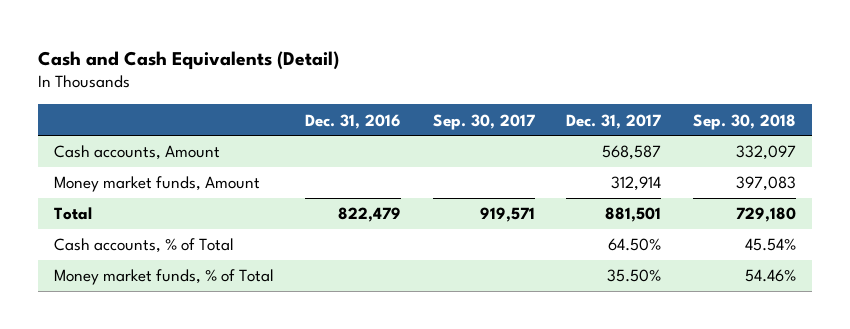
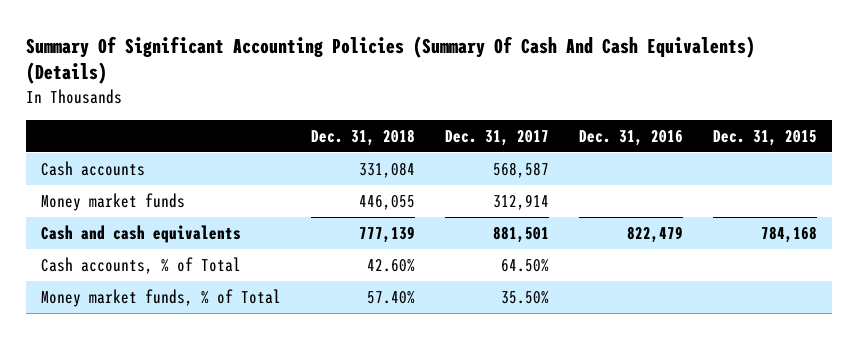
[38,50,340,70] Cash and Cash Equivalents (Detail) -> [25,35,755,85] Summary Of Significant Accounting Policies (Summary Of Cash And Cash Equivalents) (Details)
[432,113,535,130] Sep. 30, 2017 -> none
[692,113,796,130] Sep. 30, 2018 -> none
none -> [310,128,415,146] Dec. 31, 2018
none -> [712,129,817,146] Dec. 31, 2015
[54,145,221,161] Cash accounts, Amount -> [40,161,145,177] Cash accounts
[54,176,261,193] Money market funds, Amount -> [40,193,185,212] Money market funds
[54,207,93,221] Total -> [40,225,241,244] Cash and cash equivalents

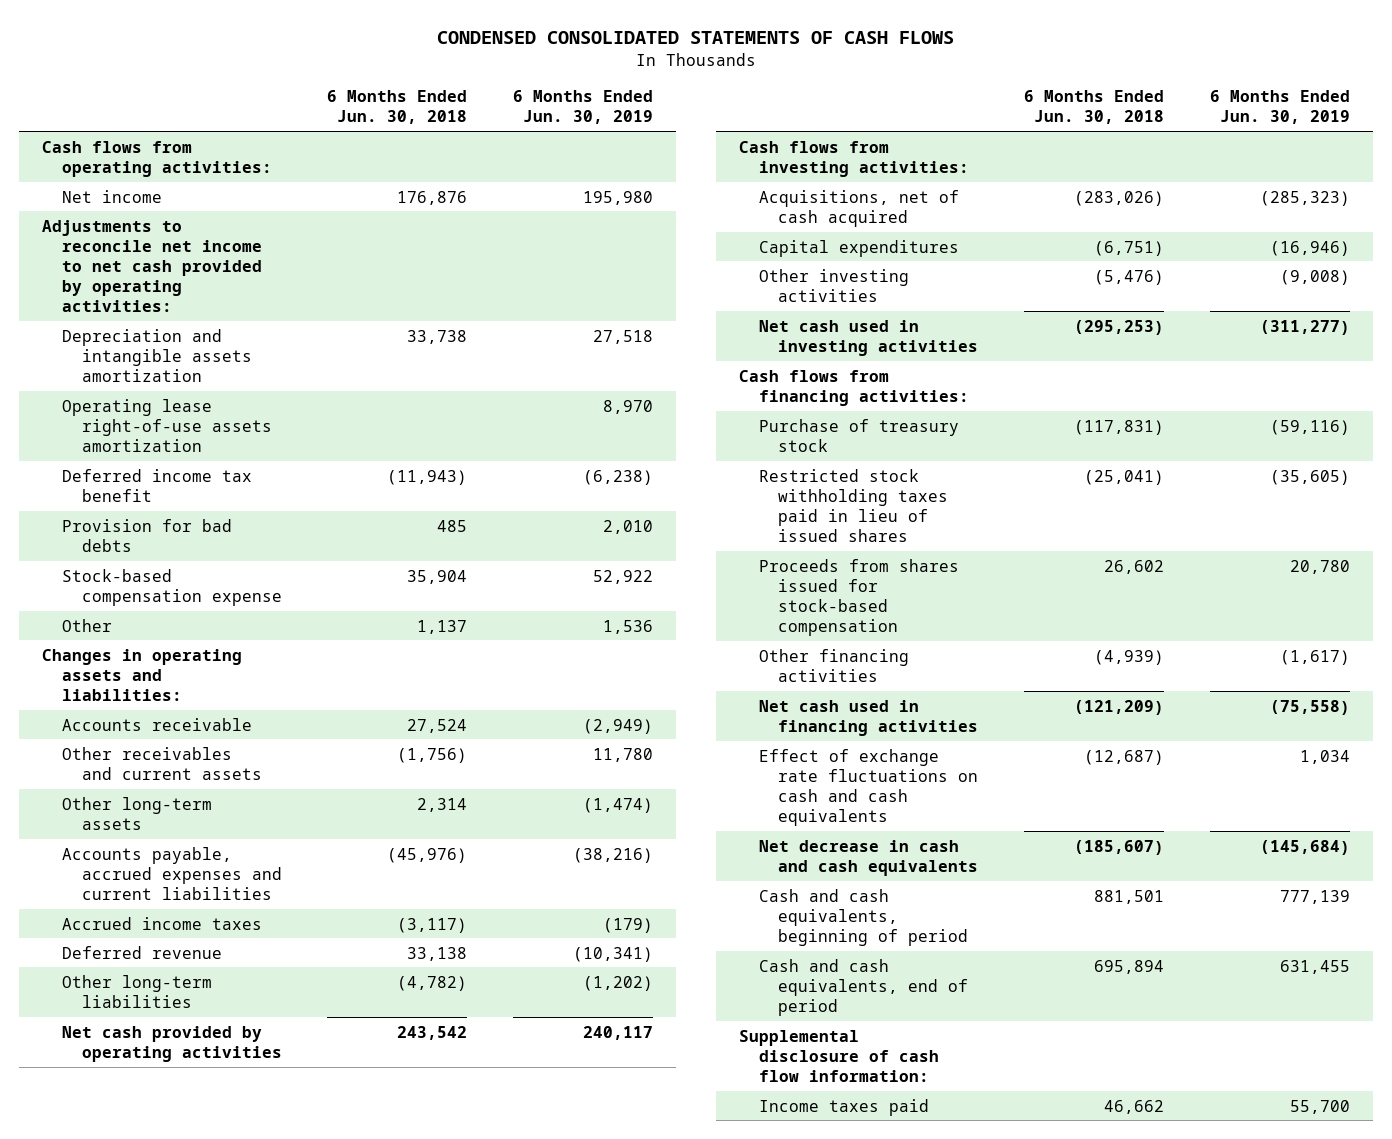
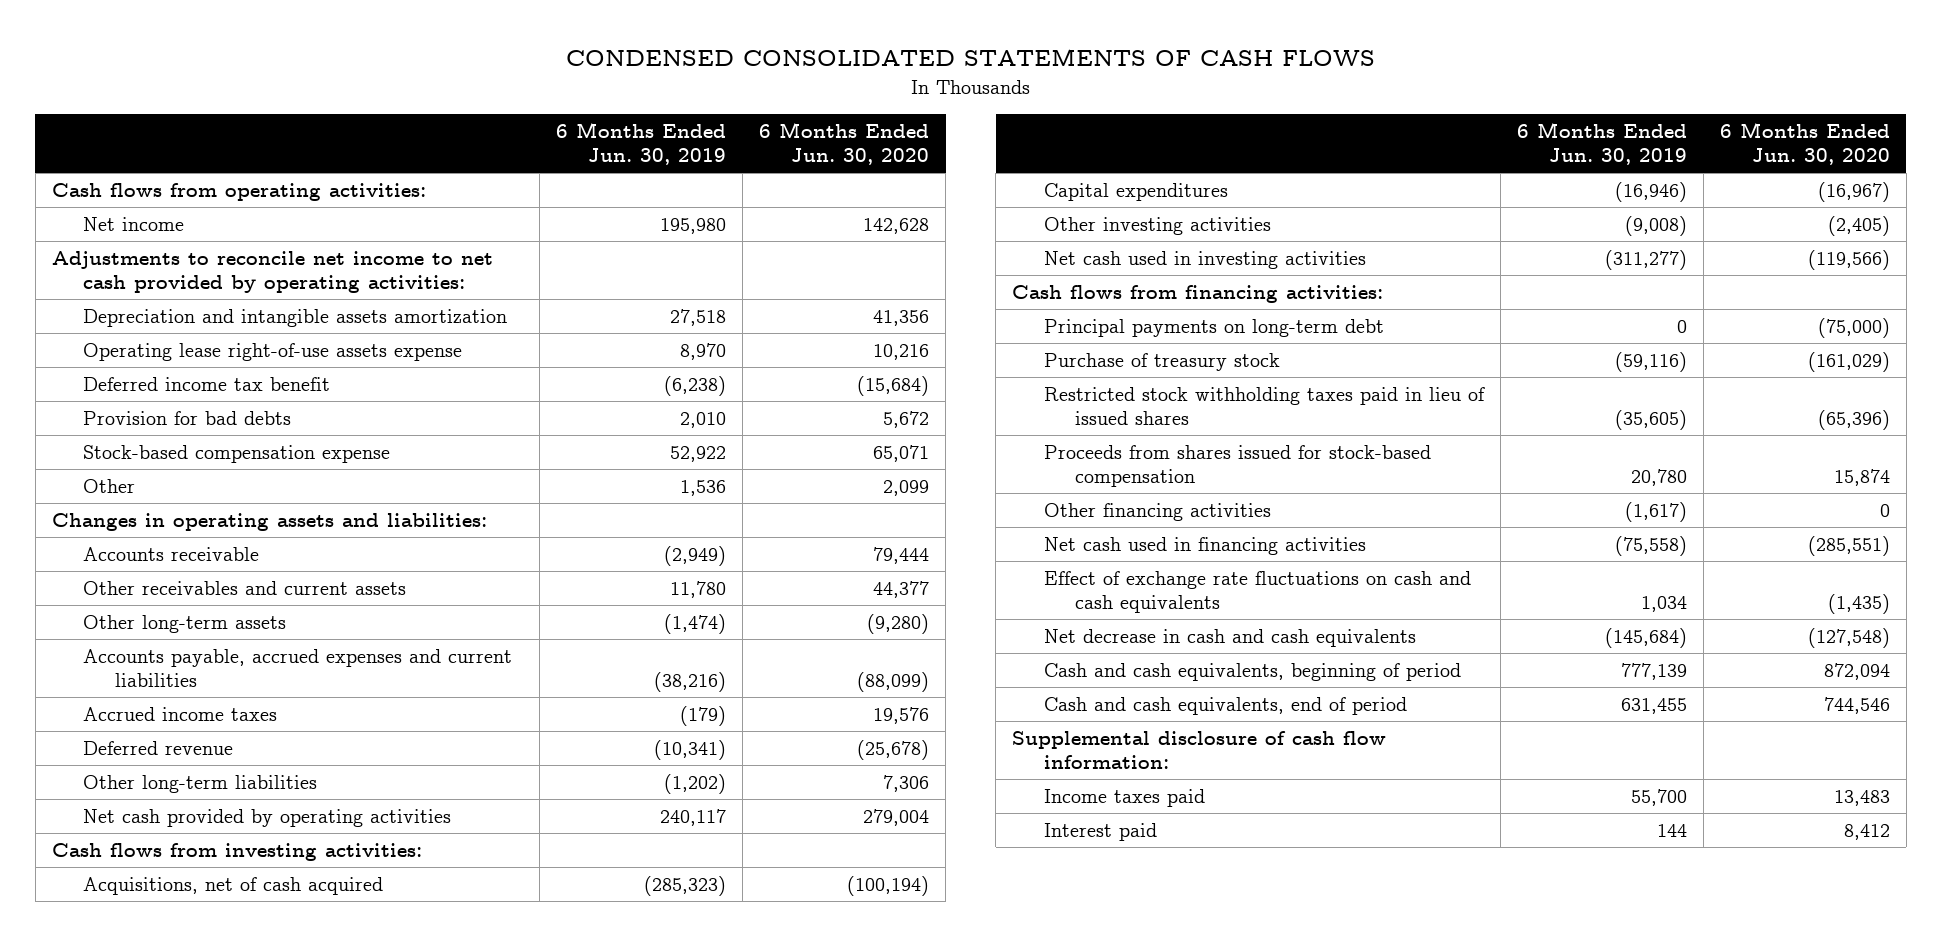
[327,90,468,125] 6 Months Ended Jun. 30, 2018 -> none
none -> [759,121,930,165] 6 Months Ended Jun. 30, 2020
[61,398,272,452] Operating lease right-of-use assets amortization -> [83,343,463,362] Operating lease right-of-use assets expense
none -> [1043,319,1384,338] Principal payments on long-term debt
none -> [1043,823,1157,842] Interest paid

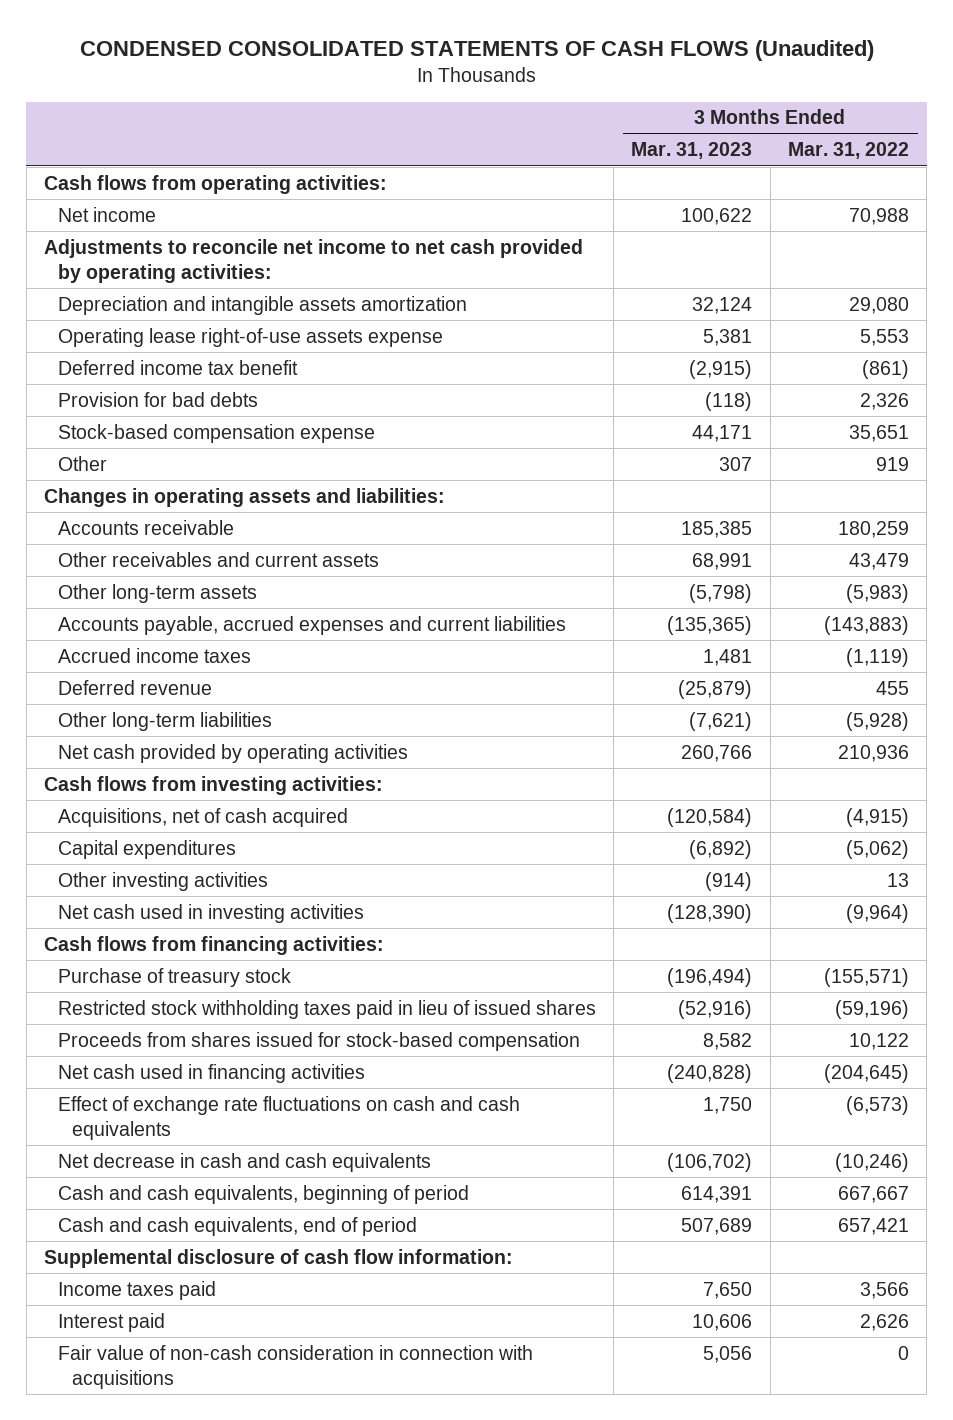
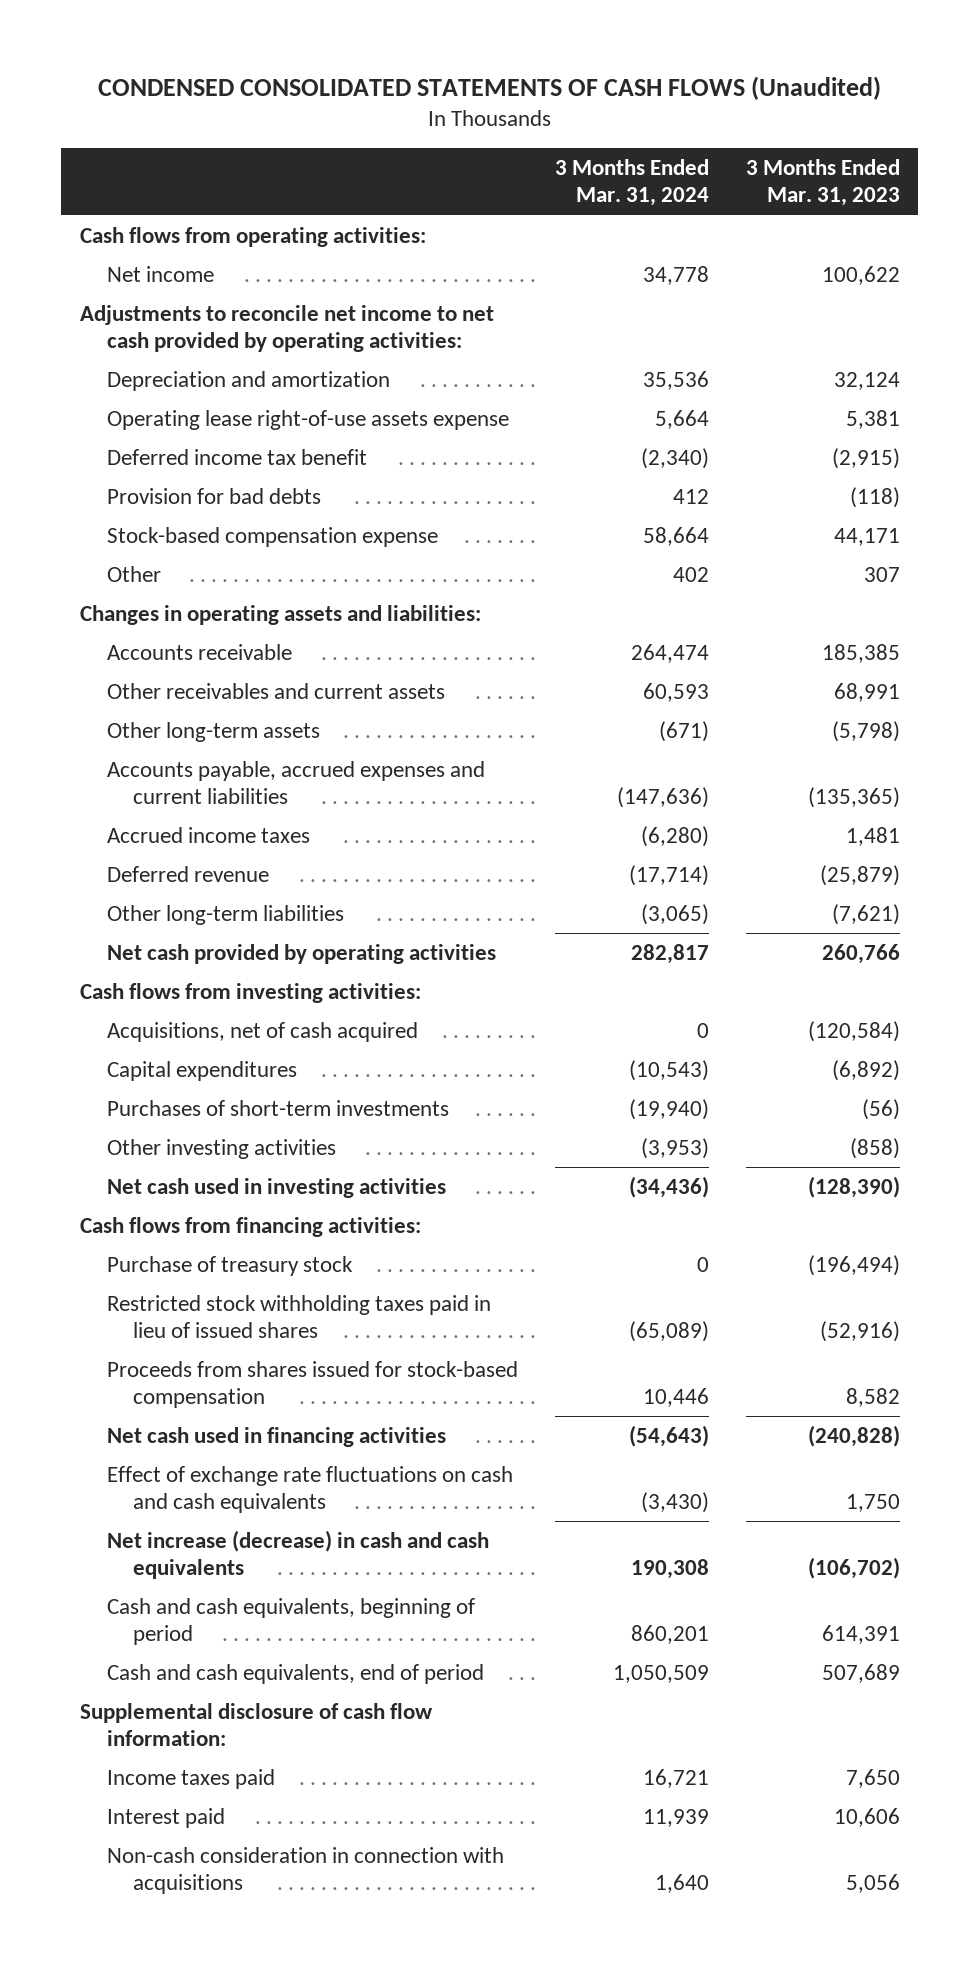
[787,142,909,160] Mar. 31, 2022 -> none
none -> [554,159,709,207] 3 Months Ended Mar. 31, 2024
[57,295,467,315] Depreciation and intangible assets amortization -> [106,370,390,391] Depreciation and amortization
none -> [106,1099,449,1116] Purchases of short-term investments
[705,871,753,891] (914) -> [849,1137,900,1159] (858)
[57,1152,431,1172] Net decrease in cash and cash equivalents -> [106,1529,489,1580] Net increase (decrease) in cash and cash equivalents
[57,1344,533,1389] Fair value of non-cash consideration in connection with acquisitions -> [106,1846,504,1895] Non-cash consideration in connection with acquisitions

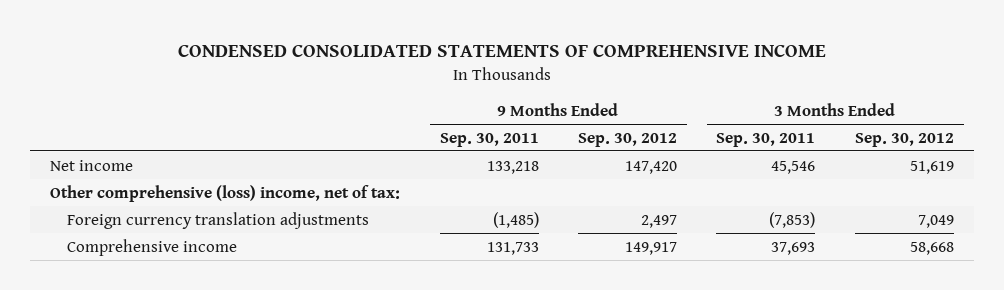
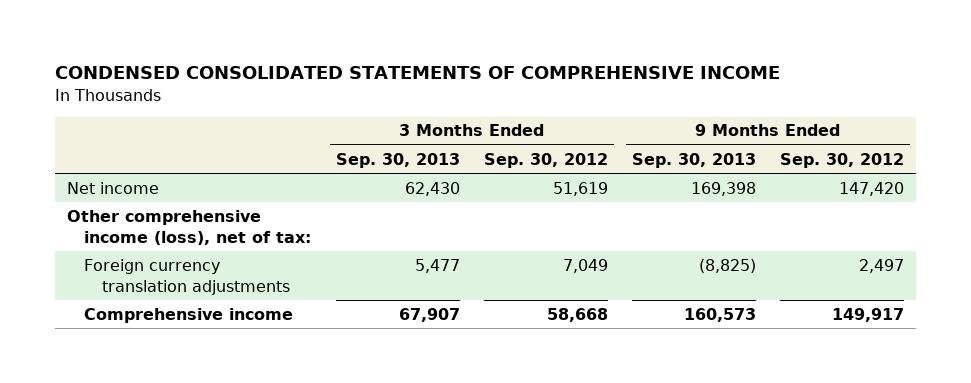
[439,132,539,147] Sep. 30, 2011 -> none
[716,132,816,147] Sep. 30, 2011 -> none
none -> [335,152,460,168] Sep. 30, 2013
none -> [631,152,756,168] Sep. 30, 2013
[50,184,401,202] Other comprehensive (loss) income, net of tax: -> [66,209,312,245] Other comprehensive income (loss), net of tax:

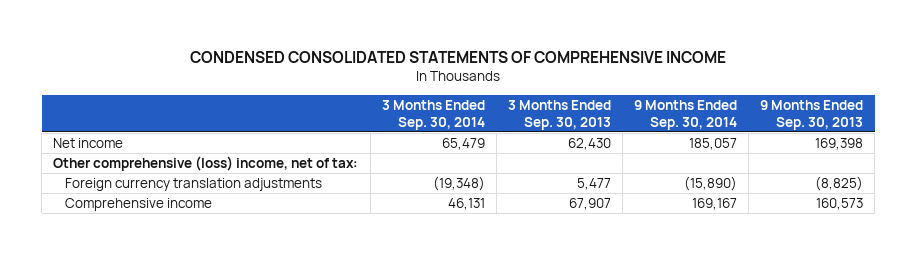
[483,152,608,168] Sep. 30, 2012 -> none
[779,152,904,168] Sep. 30, 2012 -> none
none -> [381,99,485,130] 3 Months Ended Sep. 30, 2014
none -> [633,99,737,130] 9 Months Ended Sep. 30, 2014
[66,209,312,245] Other comprehensive income (loss), net of tax: -> [53,156,359,172] Other comprehensive (loss) income, net of tax:

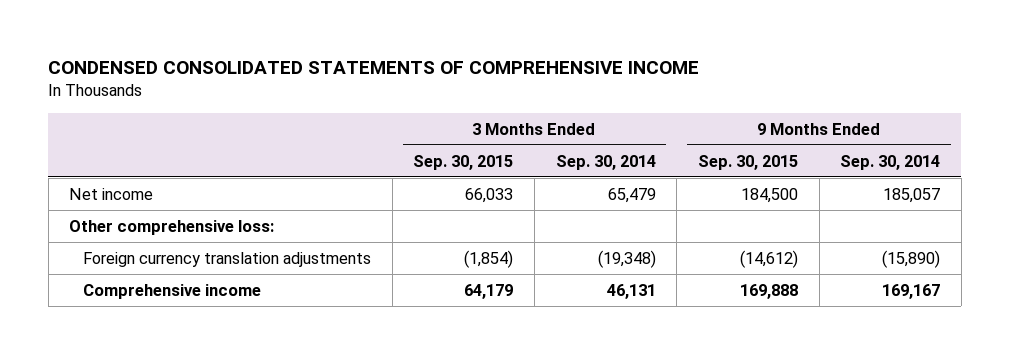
[507,99,611,130] 3 Months Ended Sep. 30, 2013 -> none
[759,99,863,130] 9 Months Ended Sep. 30, 2013 -> none
none -> [413,154,514,170] Sep. 30, 2015
none -> [697,154,798,170] Sep. 30, 2015
[53,156,359,172] Other comprehensive (loss) income, net of tax: -> [69,219,275,235] Other comprehensive loss:

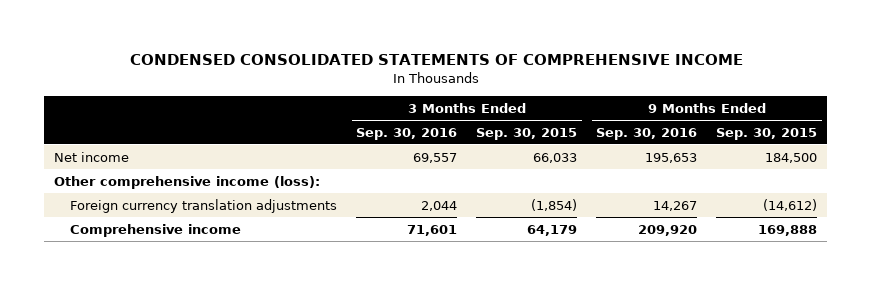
[555,154,656,170] Sep. 30, 2014 -> none
[840,154,941,170] Sep. 30, 2014 -> none
none -> [356,127,458,140] Sep. 30, 2016
none -> [596,127,698,140] Sep. 30, 2016
[69,219,275,235] Other comprehensive loss: -> [53,175,320,189] Other comprehensive income (loss):

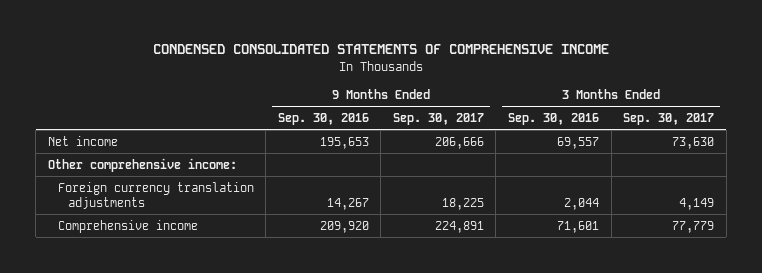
[476,127,578,140] Sep. 30, 2015 -> none
[716,127,818,140] Sep. 30, 2015 -> none
none -> [392,112,484,125] Sep. 30, 2017
none -> [623,112,715,125] Sep. 30, 2017
[53,175,320,189] Other comprehensive income (loss): -> [47,157,237,172] Other comprehensive income:

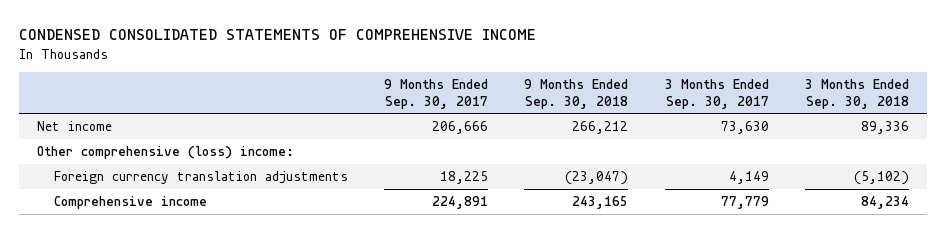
[277,112,369,125] Sep. 30, 2016 -> none
[508,112,600,125] Sep. 30, 2016 -> none
none -> [524,79,629,109] 9 Months Ended Sep. 30, 2018
none -> [805,79,910,109] 3 Months Ended Sep. 30, 2018
[47,157,237,172] Other comprehensive income: -> [37,146,295,160] Other comprehensive (loss) income:

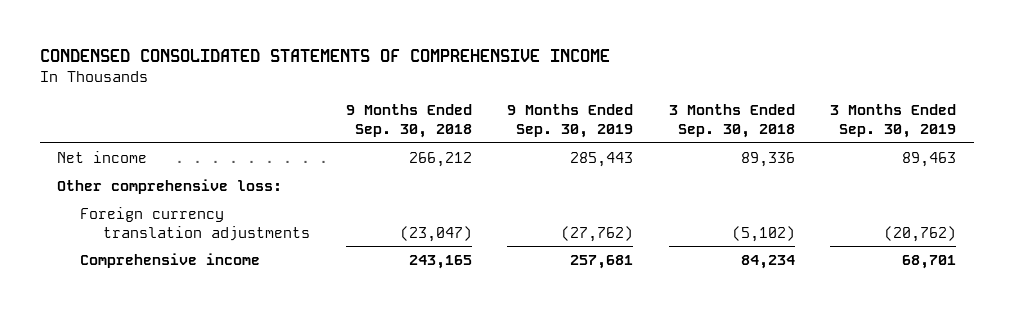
[383,79,488,109] 9 Months Ended Sep. 30, 2017 -> none
[664,79,769,109] 3 Months Ended Sep. 30, 2017 -> none
none -> [507,104,634,138] 9 Months Ended Sep. 30, 2019
none -> [830,104,957,138] 3 Months Ended Sep. 30, 2019
[37,146,295,160] Other comprehensive (loss) income: -> [57,179,283,195] Other comprehensive loss:

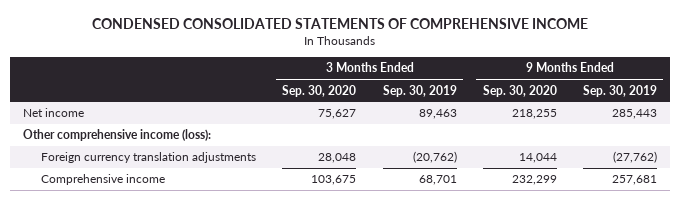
[345,104,472,138] 9 Months Ended Sep. 30, 2018 -> none
[668,104,795,138] 3 Months Ended Sep. 30, 2018 -> none
none -> [282,84,357,97] Sep. 30, 2020
none -> [482,84,557,97] Sep. 30, 2020
[57,179,283,195] Other comprehensive loss: -> [22,129,211,142] Other comprehensive income (loss):

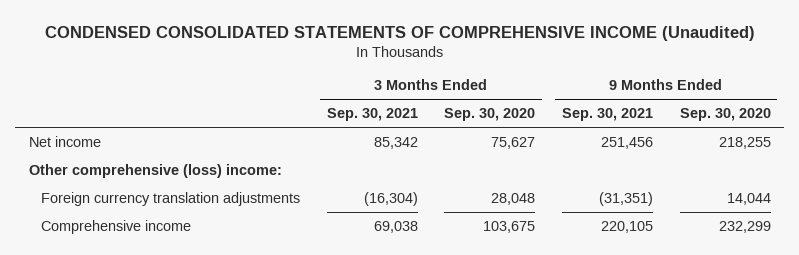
[91,17,588,29] CONDENSED CONSOLIDATED STATEMENTS OF COMPREHENSIVE INCOME -> [44,25,755,41] CONDENSED CONSOLIDATED STATEMENTS OF COMPREHENSIVE INCOME (Unaudited)
[382,84,457,97] Sep. 30, 2019 -> none
[582,84,657,97] Sep. 30, 2019 -> none
none -> [326,108,418,122] Sep. 30, 2021
none -> [561,108,653,122] Sep. 30, 2021
[22,129,211,142] Other comprehensive income (loss): -> [28,163,282,178] Other comprehensive (loss) income:

